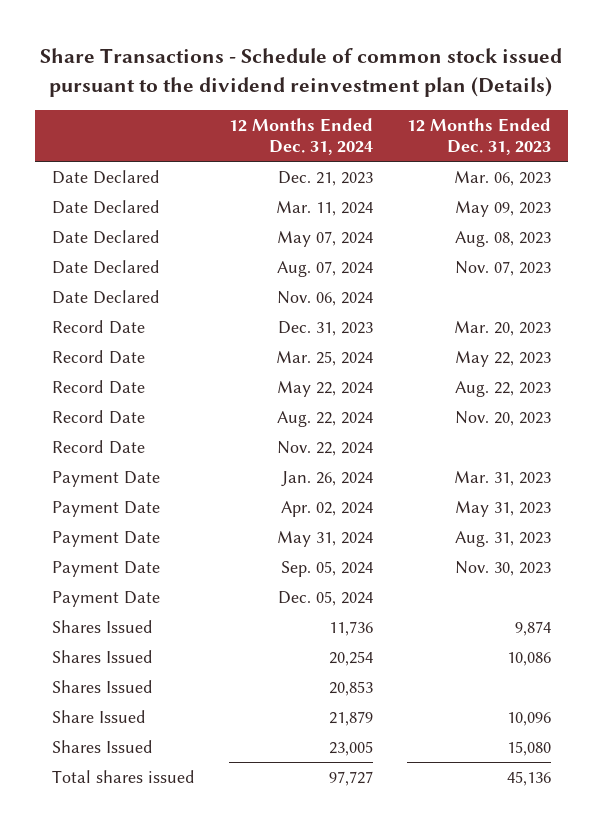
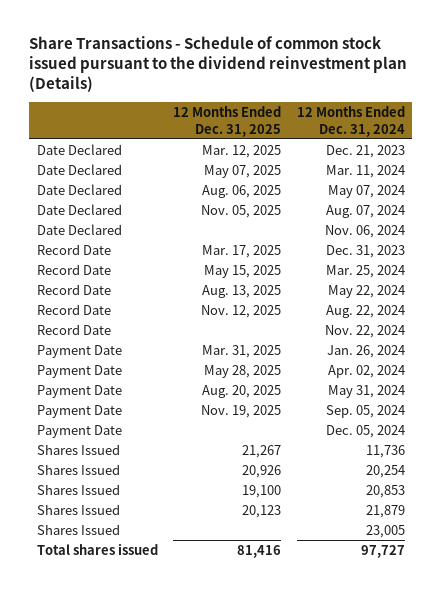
[406,117,551,155] 12 Months Ended Dec. 31, 2023 -> none
none -> [173,106,282,137] 12 Months Ended Dec. 31, 2025
[52,710,147,724] Share Issued -> [36,503,120,515] Shares Issued

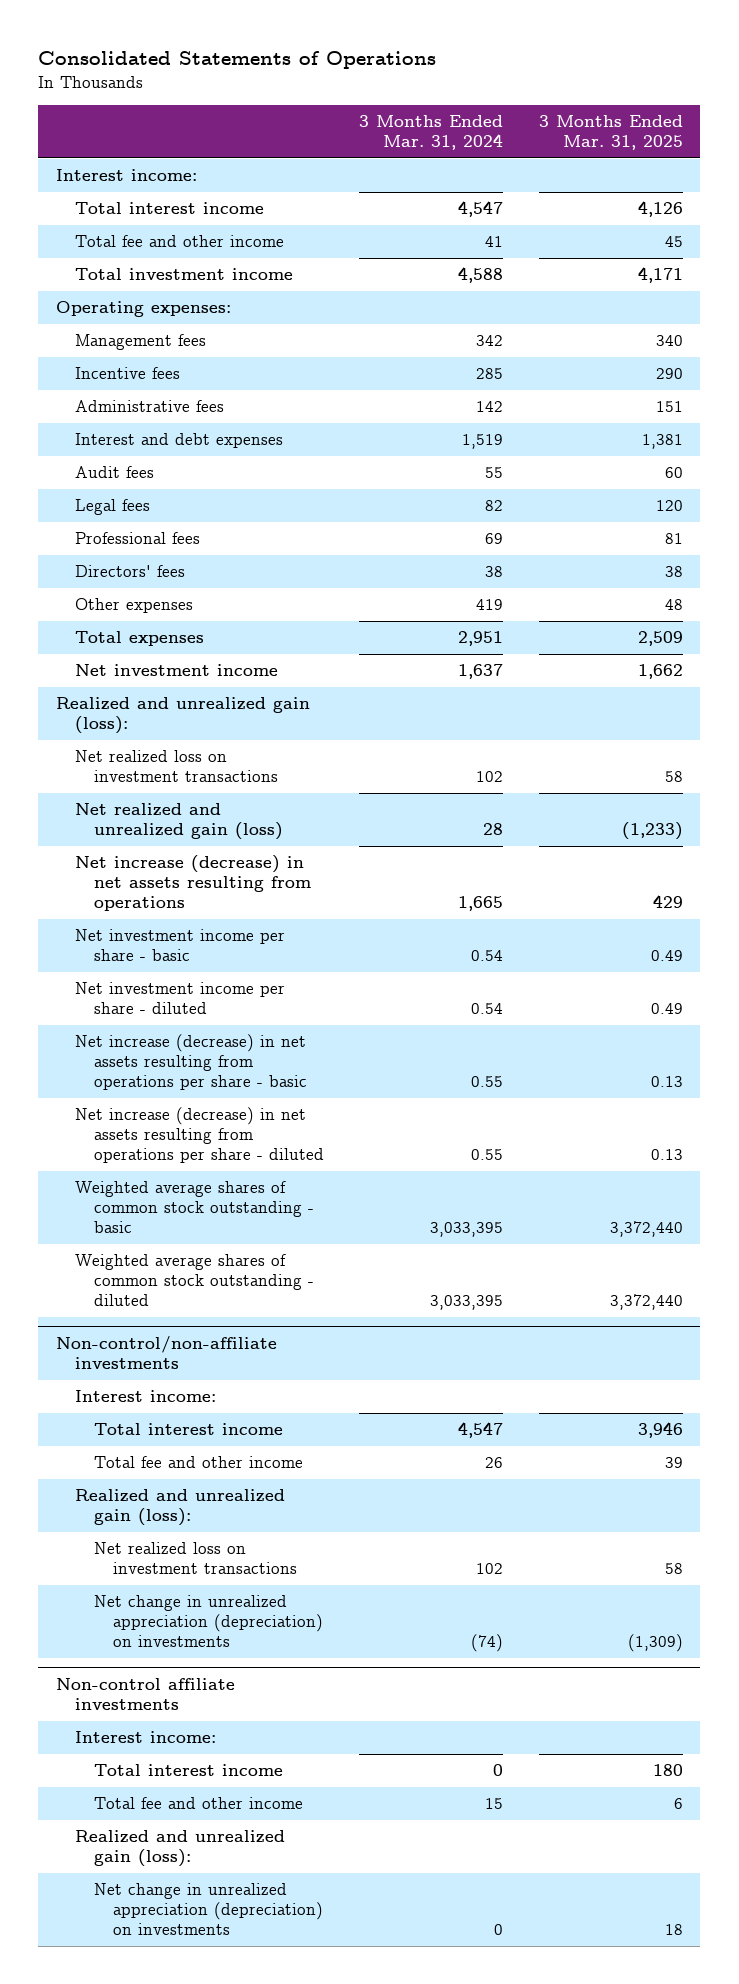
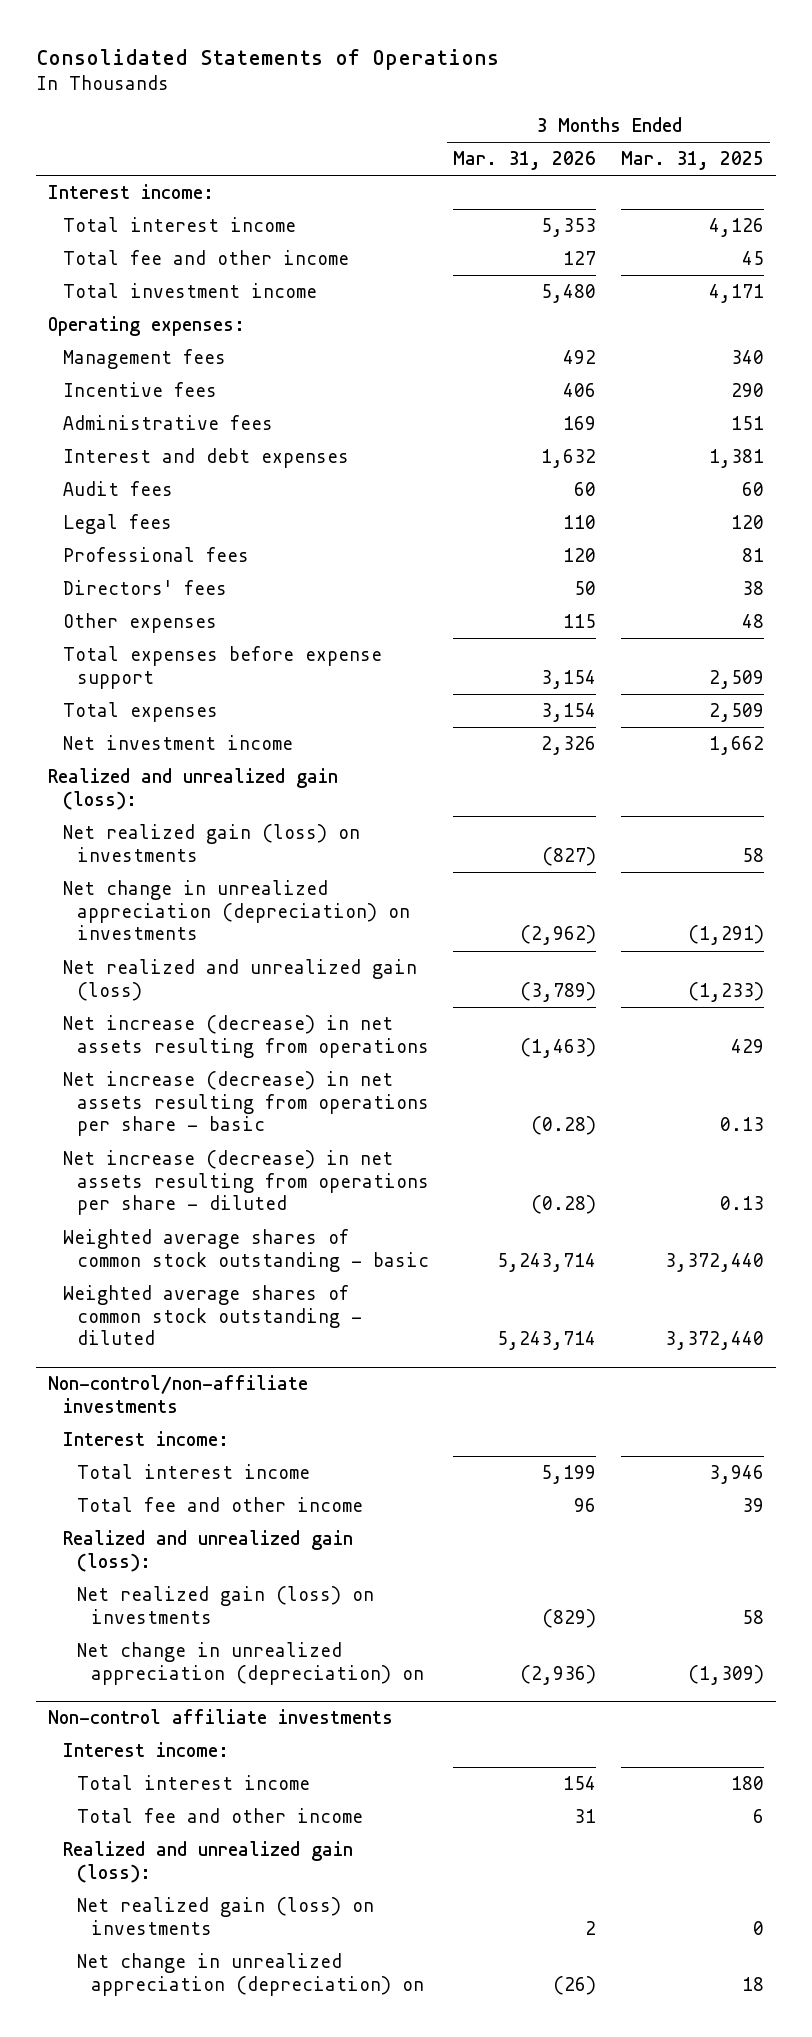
[359,115,504,151] 3 Months Ended Mar. 31, 2024 -> none
none -> [453,151,597,171] Mar. 31, 2026
none -> [62,646,382,689] Total expenses before expense support
[75,750,279,783] Net realized loss on investment transactions -> [62,824,360,862] Net realized gain (loss) on investments
none -> [62,880,410,941] Net change in unrealized appreciation (depreciation) on investments
[75,929,286,962] Net investment income per share - basic -> none
[75,982,286,1015] Net investment income per share - diluted -> none
[94,1542,297,1575] Net realized loss on investment transactions -> [76,1586,374,1624] Net realized gain (loss) on investments
[94,1595,323,1648] Net change in unrealized appreciation (depreciation) on investments -> [76,1642,425,1685] Net change in unrealized appreciation (depreciation) on
none -> [76,1897,374,1935] Net realized gain (loss) on investments
[94,1883,323,1936] Net change in unrealized appreciation (depreciation) on investments -> [76,1953,425,1996] Net change in unrealized appreciation (depreciation) on

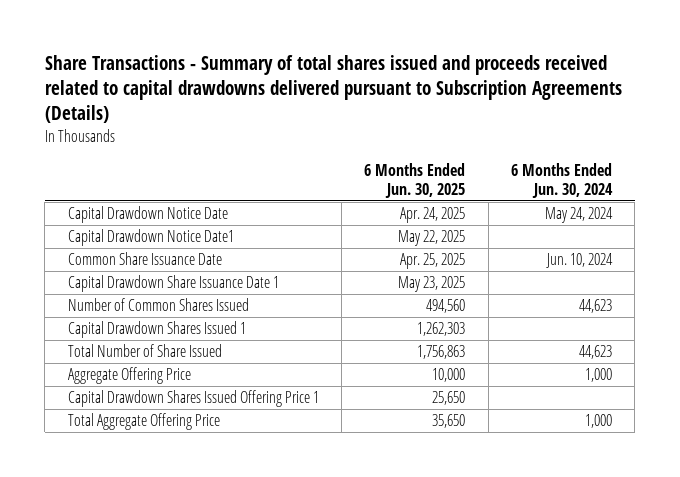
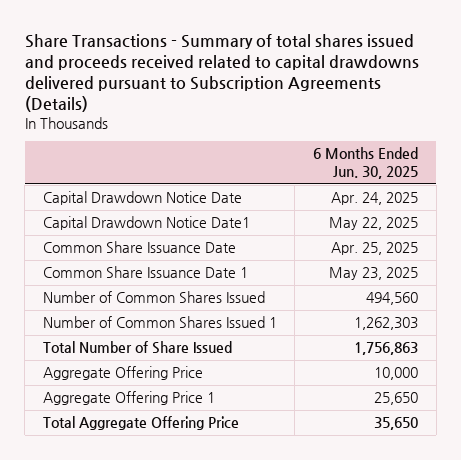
[511,162,614,198] 6 Months Ended Jun. 30, 2024 -> none
[67,275,279,293] Capital Drawdown Share Issuance Date 1 -> [42,266,248,279] Common Share Issuance Date 1
[67,321,246,339] Capital Drawdown Shares Issued 1 -> [42,316,277,329] Number of Common Shares Issued 1
[67,390,319,408] Capital Drawdown Shares Issued Offering Price 1 -> [42,391,215,406] Aggregate Offering Price 1

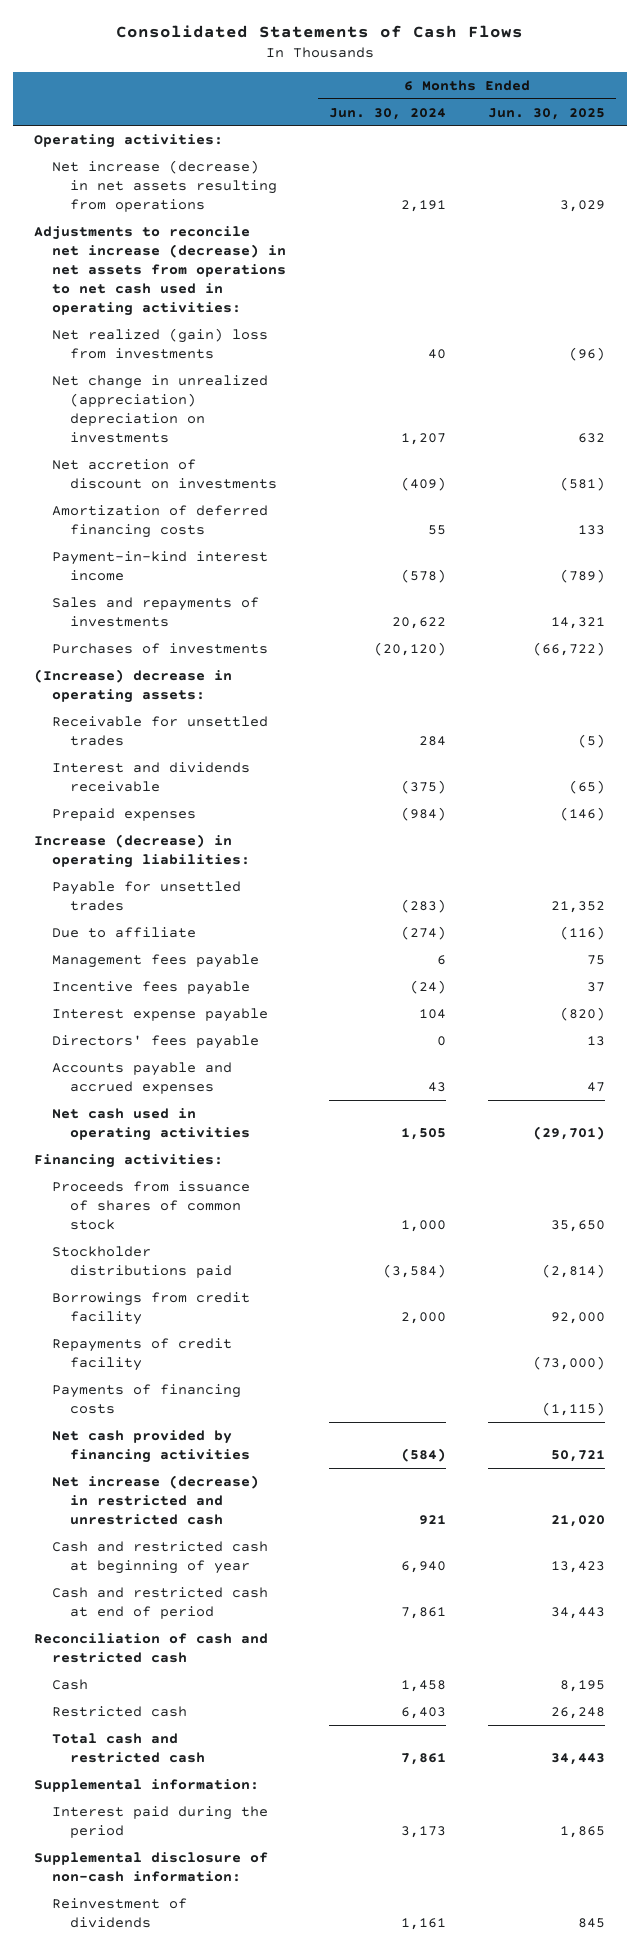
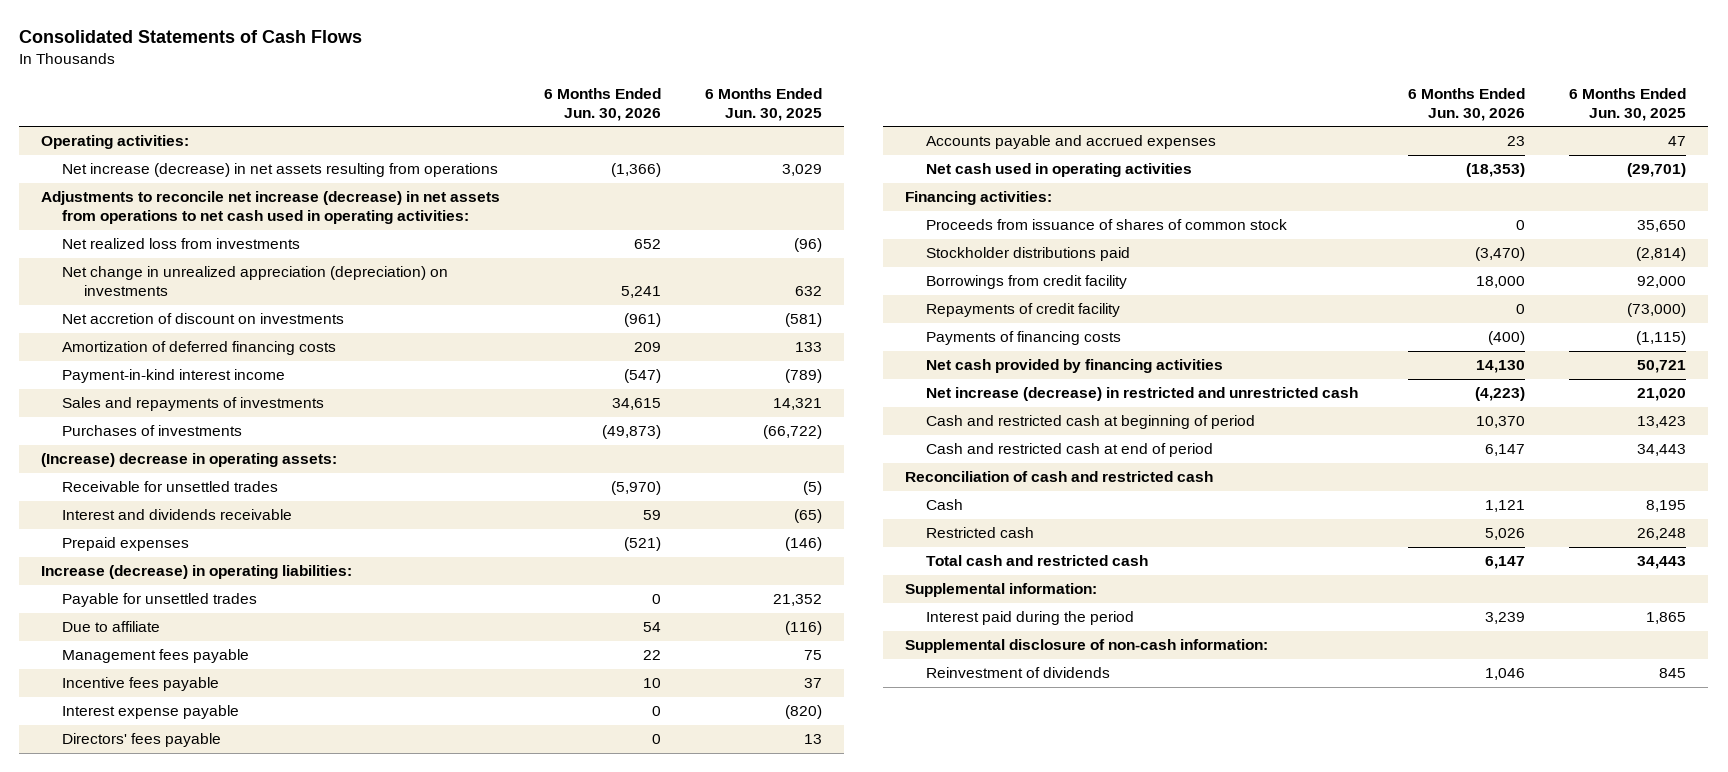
[328,107,446,120] Jun. 30, 2024 -> none
none -> [544,88,662,121] 6 Months Ended Jun. 30, 2026
[52,327,269,359] Net realized (gain) loss from investments -> [62,238,301,250] Net realized loss from investments
[52,374,269,444] Net change in unrealized (appreciation) depreciation on investments -> [62,266,449,296] Net change in unrealized appreciation (depreciation) on investments
[52,1540,269,1574] Cash and restricted cash at beginning of year -> [926,415,1256,430] Cash and restricted cash at beginning of period

